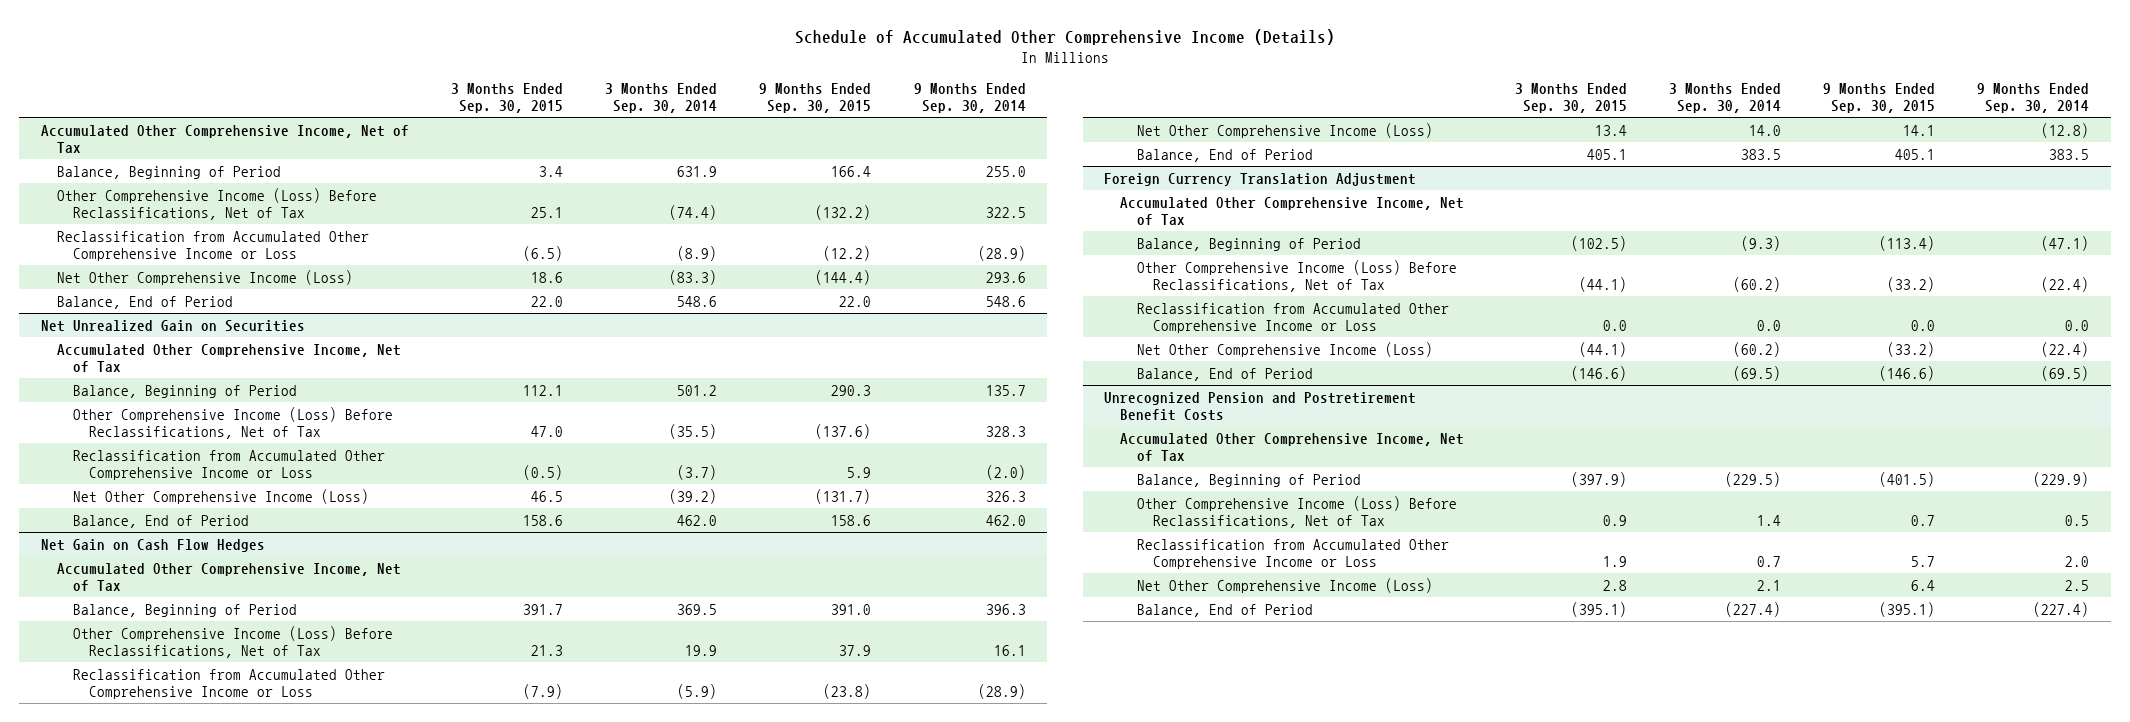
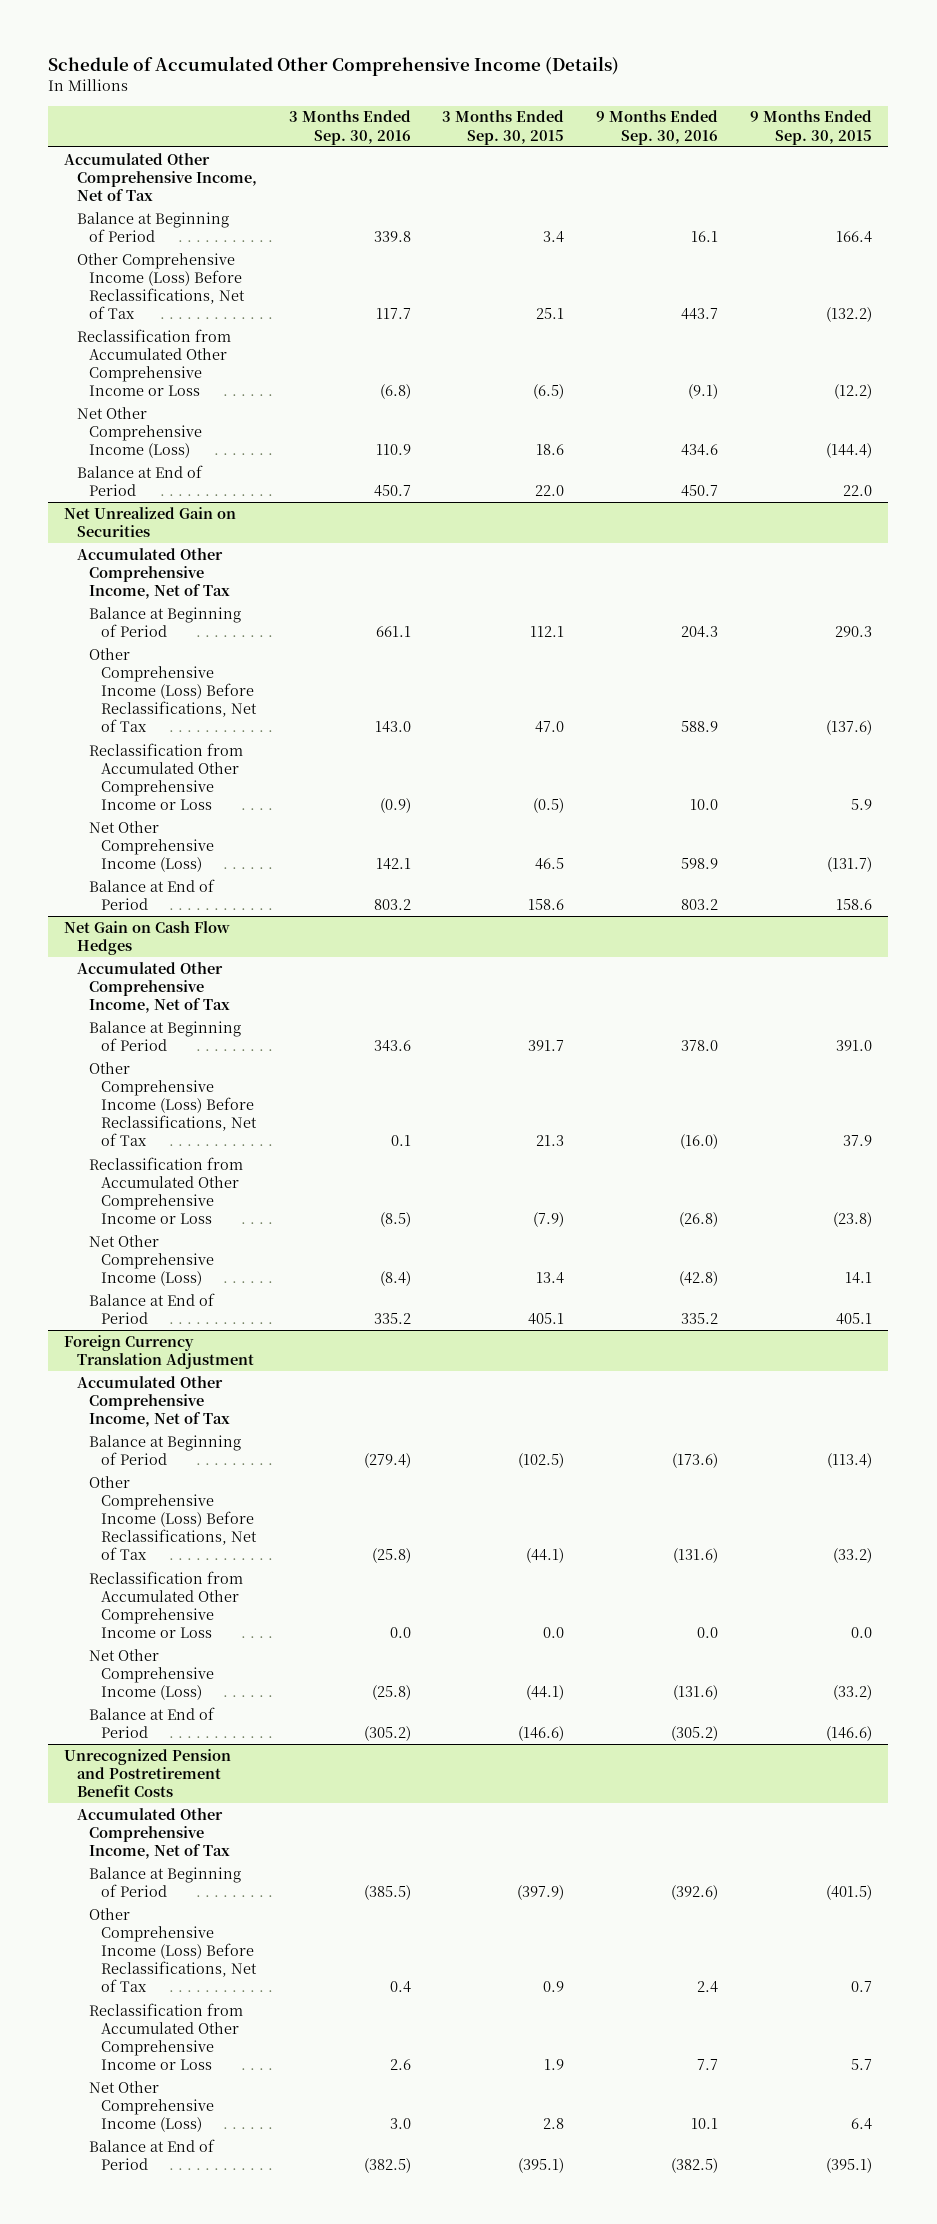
[605,82,718,114] 3 Months Ended Sep. 30, 2014 -> none
[913,82,1026,114] 9 Months Ended Sep. 30, 2014 -> none
none -> [288,110,411,145] 3 Months Ended Sep. 30, 2016
none -> [596,110,719,145] 9 Months Ended Sep. 30, 2016
[56,165,281,179] Balance, Beginning of Period -> [76,211,229,242] Balance at Beginning of Period
[56,295,233,309] Balance, End of Period -> [76,464,203,496] Balance at End of Period
[72,384,297,398] Balance, Beginning of Period -> [88,606,241,637] Balance at Beginning of Period
[72,514,249,528] Balance, End of Period -> [88,878,215,910] Balance at End of Period
[72,603,297,617] Balance, Beginning of Period -> [88,1020,241,1051] Balance at Beginning of Period
[1136,148,1313,162] Balance, End of Period -> [88,1292,215,1324] Balance at End of Period
[1136,237,1361,251] Balance, Beginning of Period -> [88,1434,241,1465] Balance at Beginning of Period
[1136,367,1313,381] Balance, End of Period -> [88,1706,215,1738] Balance at End of Period
[1136,473,1361,487] Balance, Beginning of Period -> [88,1866,241,1897] Balance at Beginning of Period
[1136,603,1313,617] Balance, End of Period -> [88,2138,215,2170] Balance at End of Period

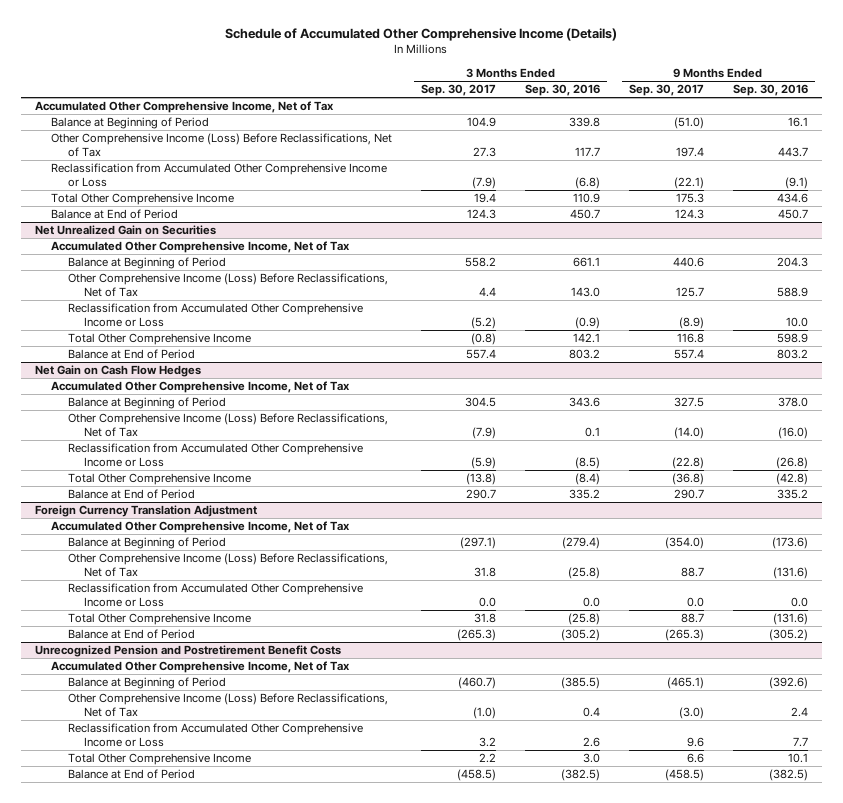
[442,110,565,145] 3 Months Ended Sep. 30, 2015 -> none
[750,110,873,145] 9 Months Ended Sep. 30, 2015 -> none
none -> [421,84,497,97] Sep. 30, 2017
none -> [628,84,704,97] Sep. 30, 2017
[76,406,202,459] Net Other Comprehensive Income (Loss) -> [51,193,235,206] Total Other Comprehensive Income
[88,820,215,873] Net Other Comprehensive Income (Loss) -> [67,333,251,346] Total Other Comprehensive Income
[88,1234,215,1287] Net Other Comprehensive Income (Loss) -> [67,473,251,486] Total Other Comprehensive Income
[88,1648,215,1701] Net Other Comprehensive Income (Loss) -> [67,613,251,626] Total Other Comprehensive Income
[88,2080,215,2133] Net Other Comprehensive Income (Loss) -> [67,753,251,766] Total Other Comprehensive Income

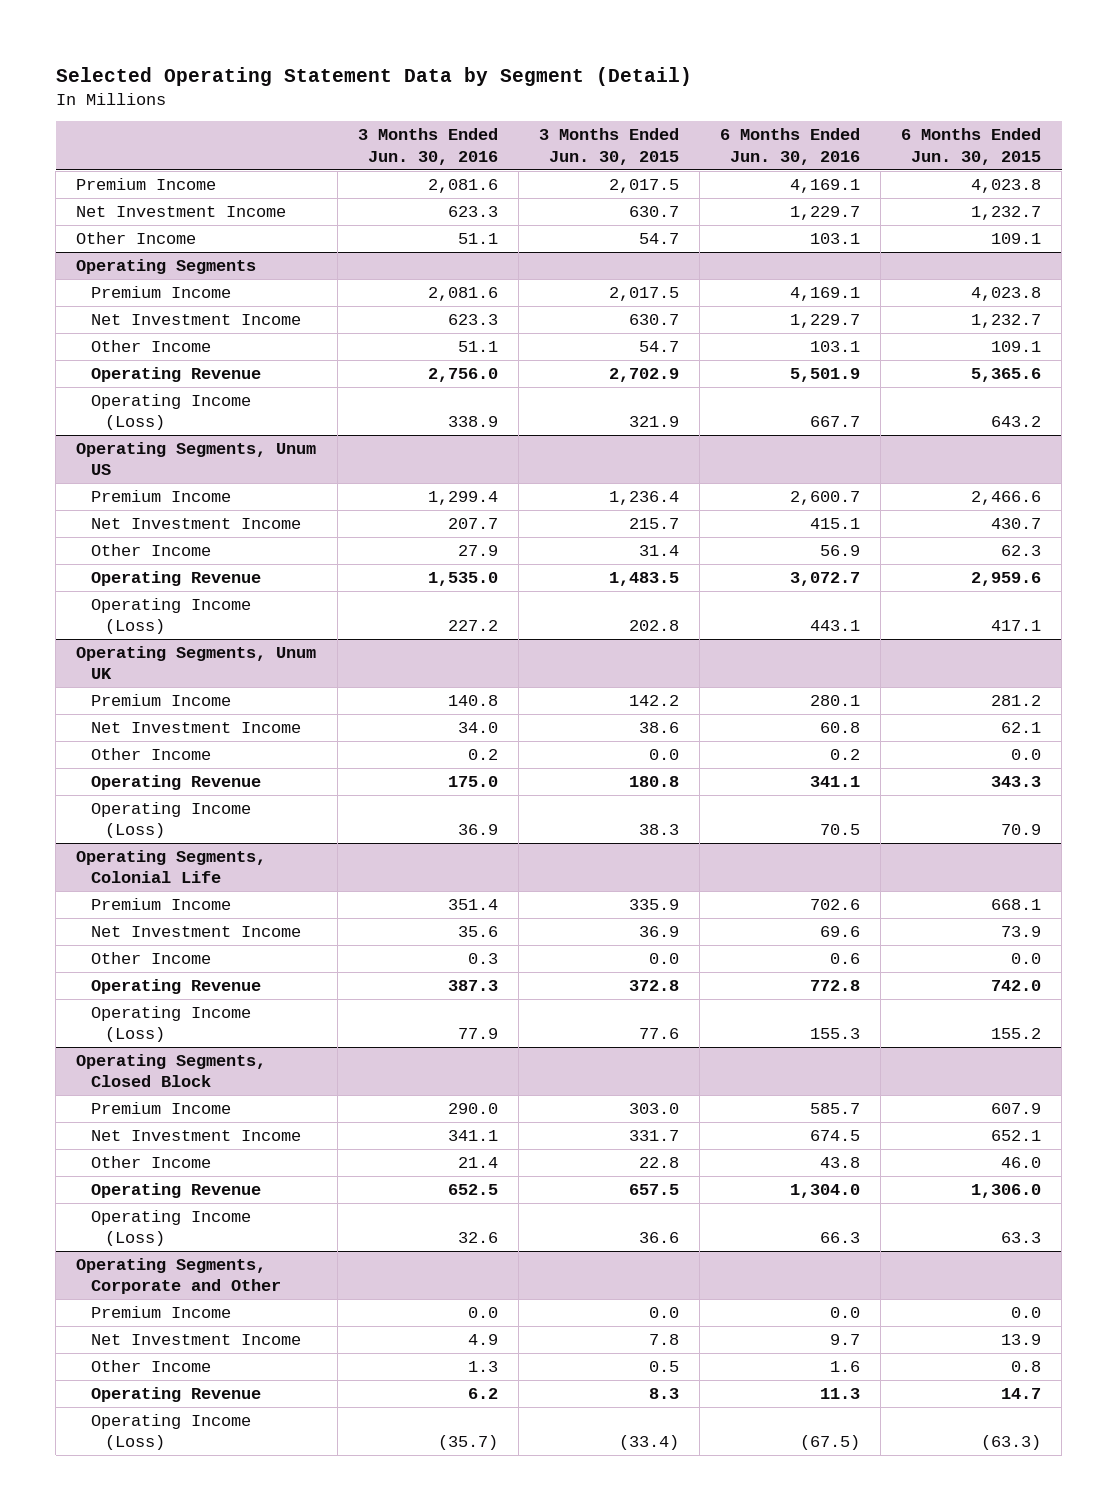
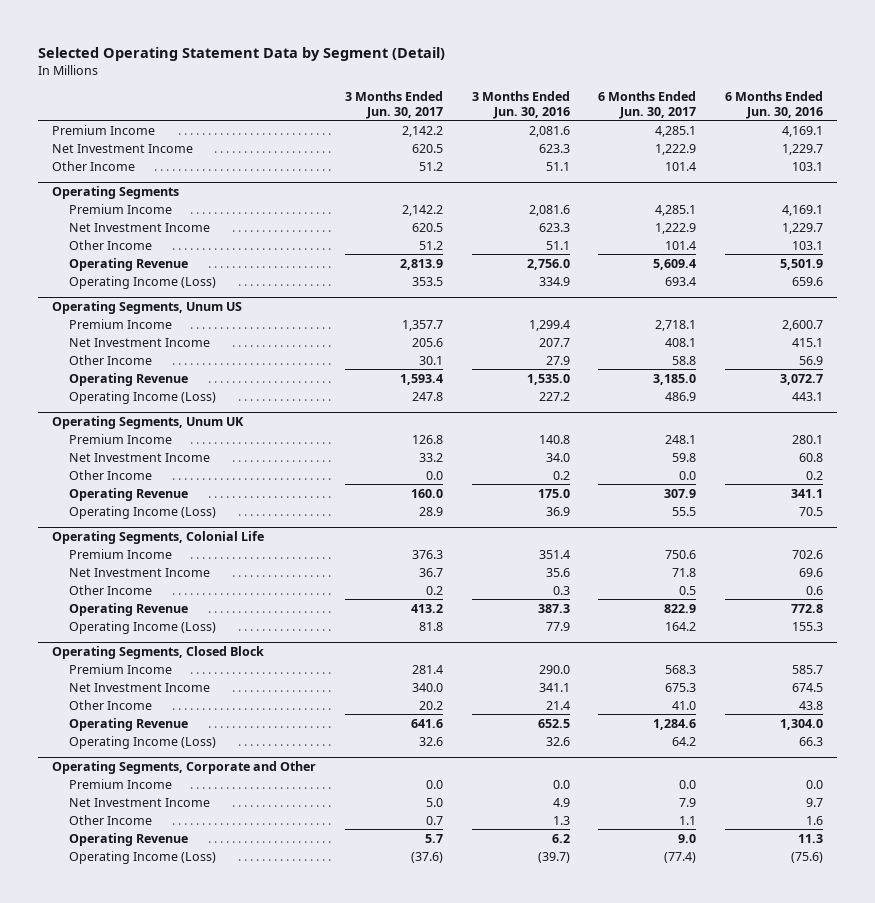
[538,128,679,165] 3 Months Ended Jun. 30, 2015 -> none
[901,128,1042,165] 6 Months Ended Jun. 30, 2015 -> none
none -> [344,91,443,119] 3 Months Ended Jun. 30, 2017
none -> [598,91,697,119] 6 Months Ended Jun. 30, 2017
[447,416,498,428] 338.9 -> [538,276,570,286] 334.9
[810,416,861,428] 667.7 -> [791,276,823,286] 659.6
[437,1435,498,1451] (35.7) -> [537,851,570,863] (39.7)
[800,1435,861,1451] (67.5) -> [790,851,823,863] (75.6)

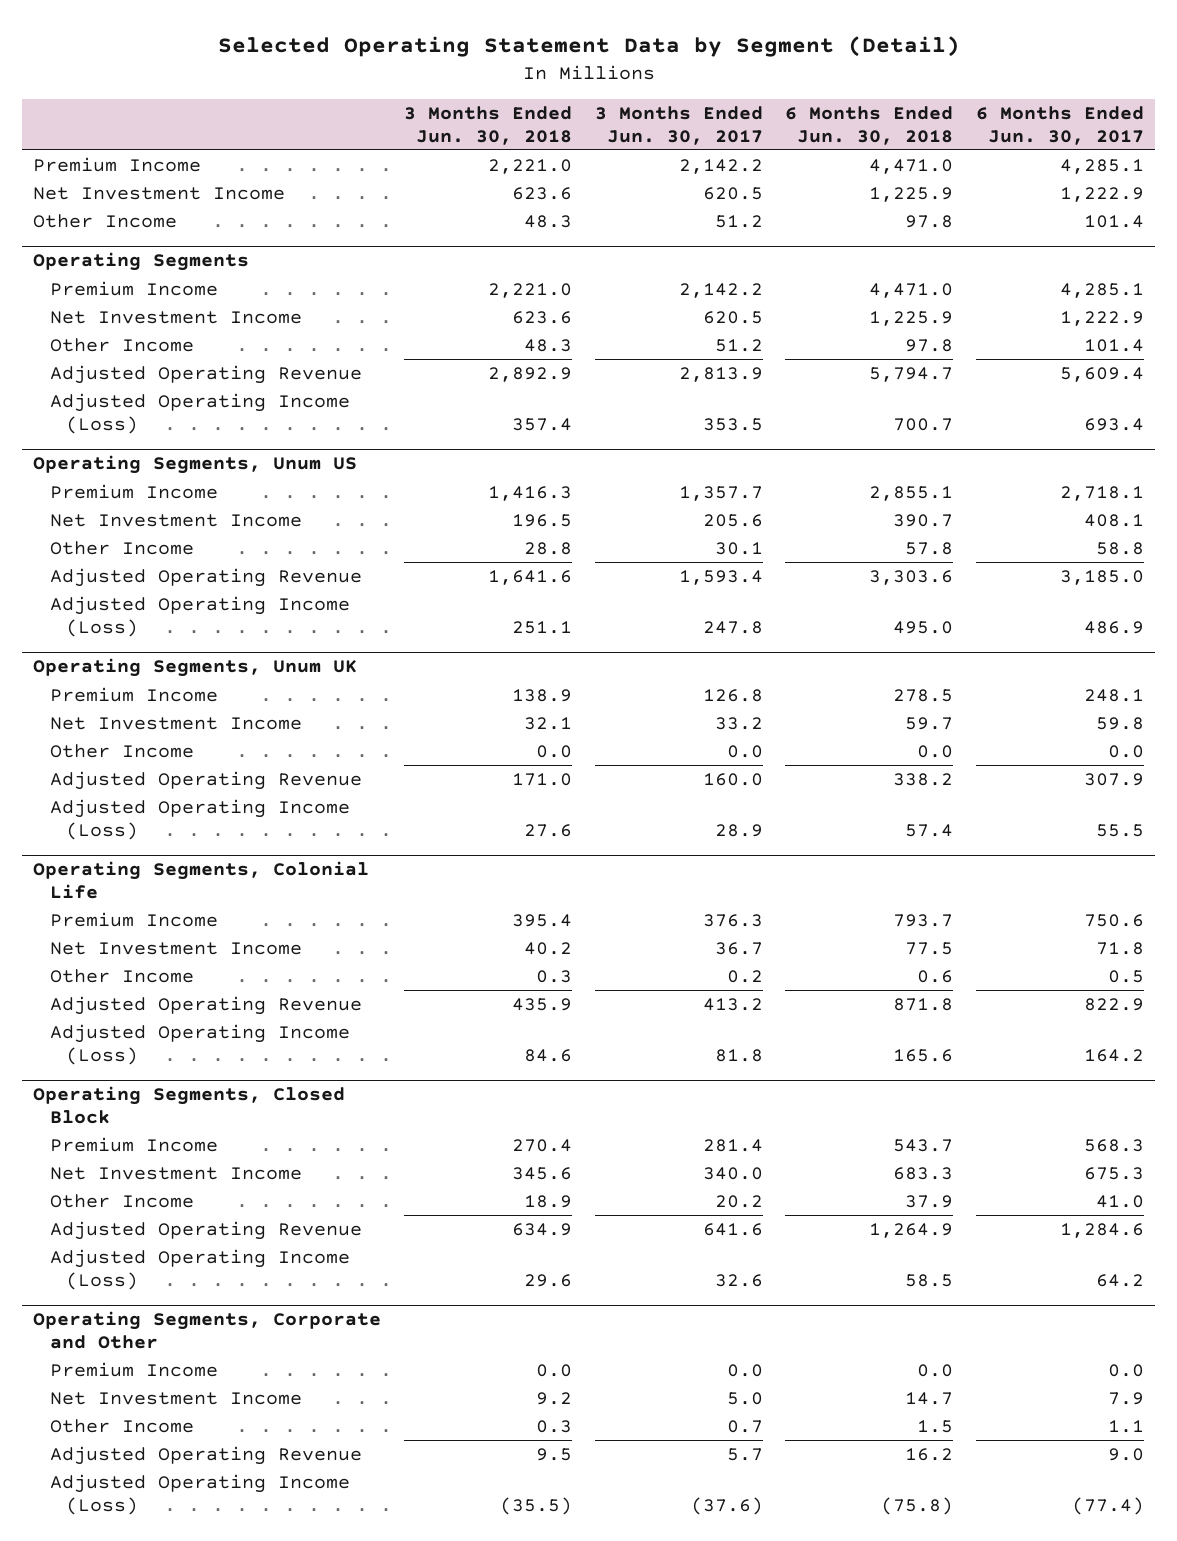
[471,91,570,119] 3 Months Ended Jun. 30, 2016 -> none
[724,91,823,119] 6 Months Ended Jun. 30, 2016 -> none
none -> [403,105,572,145] 3 Months Ended Jun. 30, 2018
none -> [785,105,954,145] 6 Months Ended Jun. 30, 2018
[69,257,189,271] Operating Revenue -> [49,364,362,384] Adjusted Operating Revenue
[69,275,217,289] Operating Income (Loss) -> [49,392,350,434] Adjusted Operating Income (Loss)
[69,372,189,386] Operating Revenue -> [49,567,362,587] Adjusted Operating Revenue
[69,390,217,404] Operating Income (Loss) -> [49,595,350,637] Adjusted Operating Income (Loss)
[69,487,189,501] Operating Revenue -> [49,770,362,790] Adjusted Operating Revenue
[69,505,217,519] Operating Income (Loss) -> [49,798,350,840] Adjusted Operating Income (Loss)
[69,602,189,616] Operating Revenue -> [49,995,362,1015] Adjusted Operating Revenue
[69,620,217,634] Operating Income (Loss) -> [49,1023,350,1065] Adjusted Operating Income (Loss)
[69,717,189,731] Operating Revenue -> [49,1220,362,1240] Adjusted Operating Revenue
[69,735,217,749] Operating Income (Loss) -> [49,1248,350,1290] Adjusted Operating Income (Loss)
[69,832,189,846] Operating Revenue -> [49,1445,362,1465] Adjusted Operating Revenue
[69,850,217,864] Operating Income (Loss) -> [49,1473,350,1515] Adjusted Operating Income (Loss)

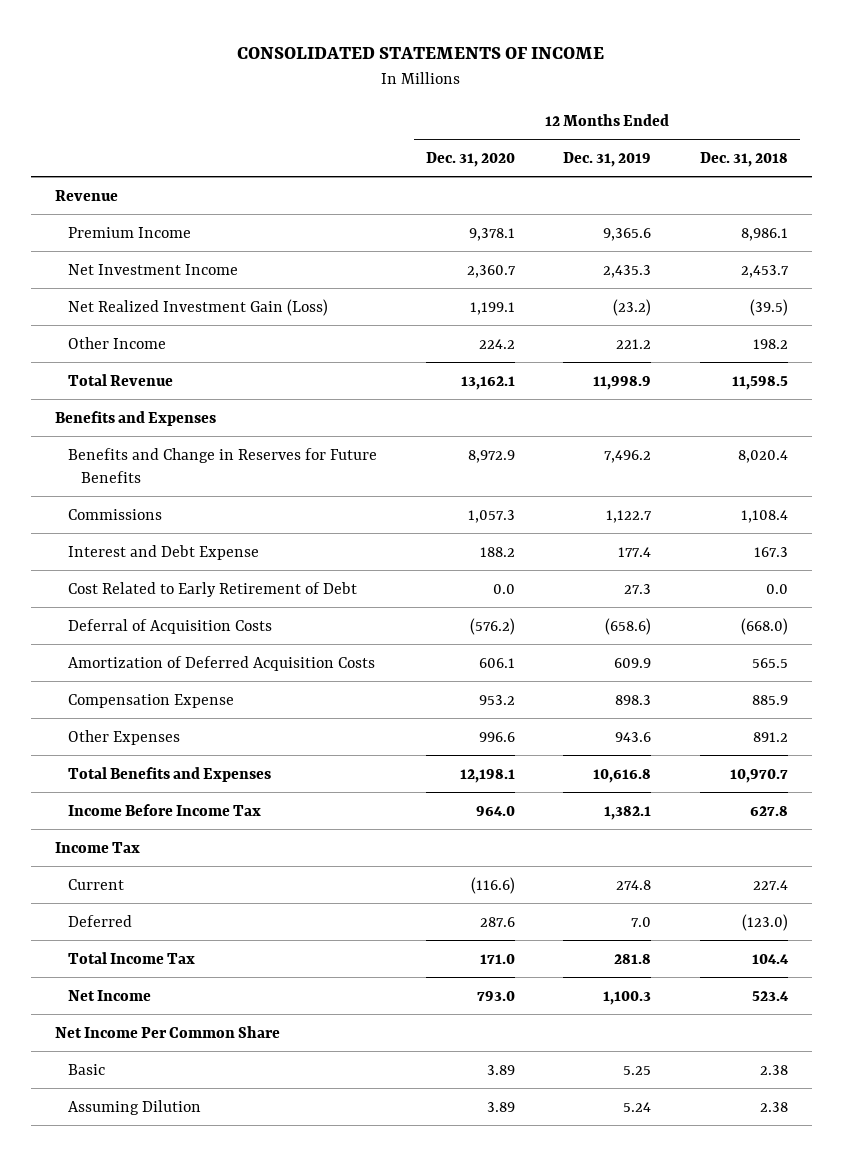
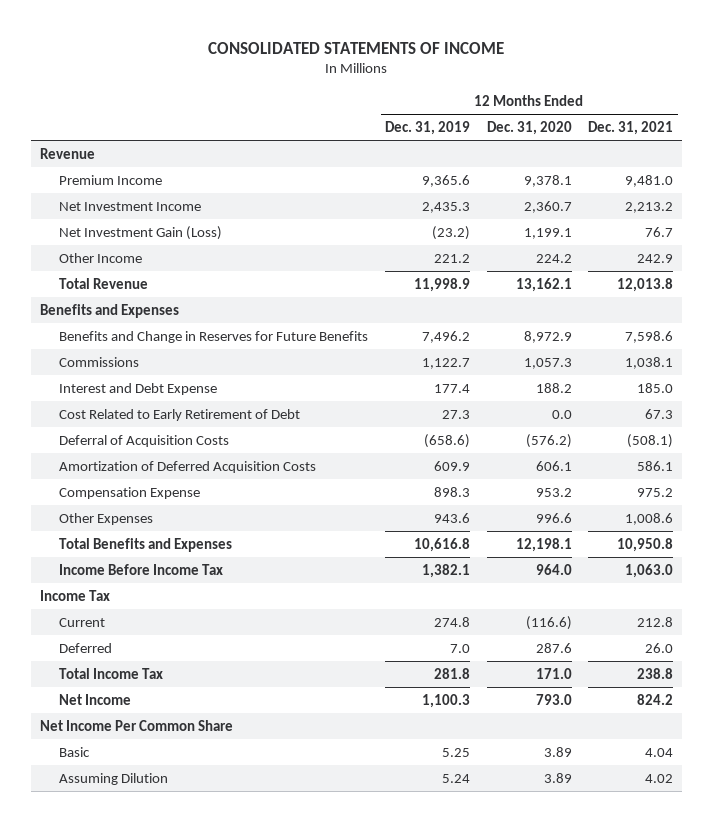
[699,152,788,168] Dec. 31, 2018 -> none
none -> [588,120,674,135] Dec. 31, 2021
[68,298,329,316] Net Realized Investment Gain (Loss) -> [59,225,223,240] Net Investment Gain (Loss)

